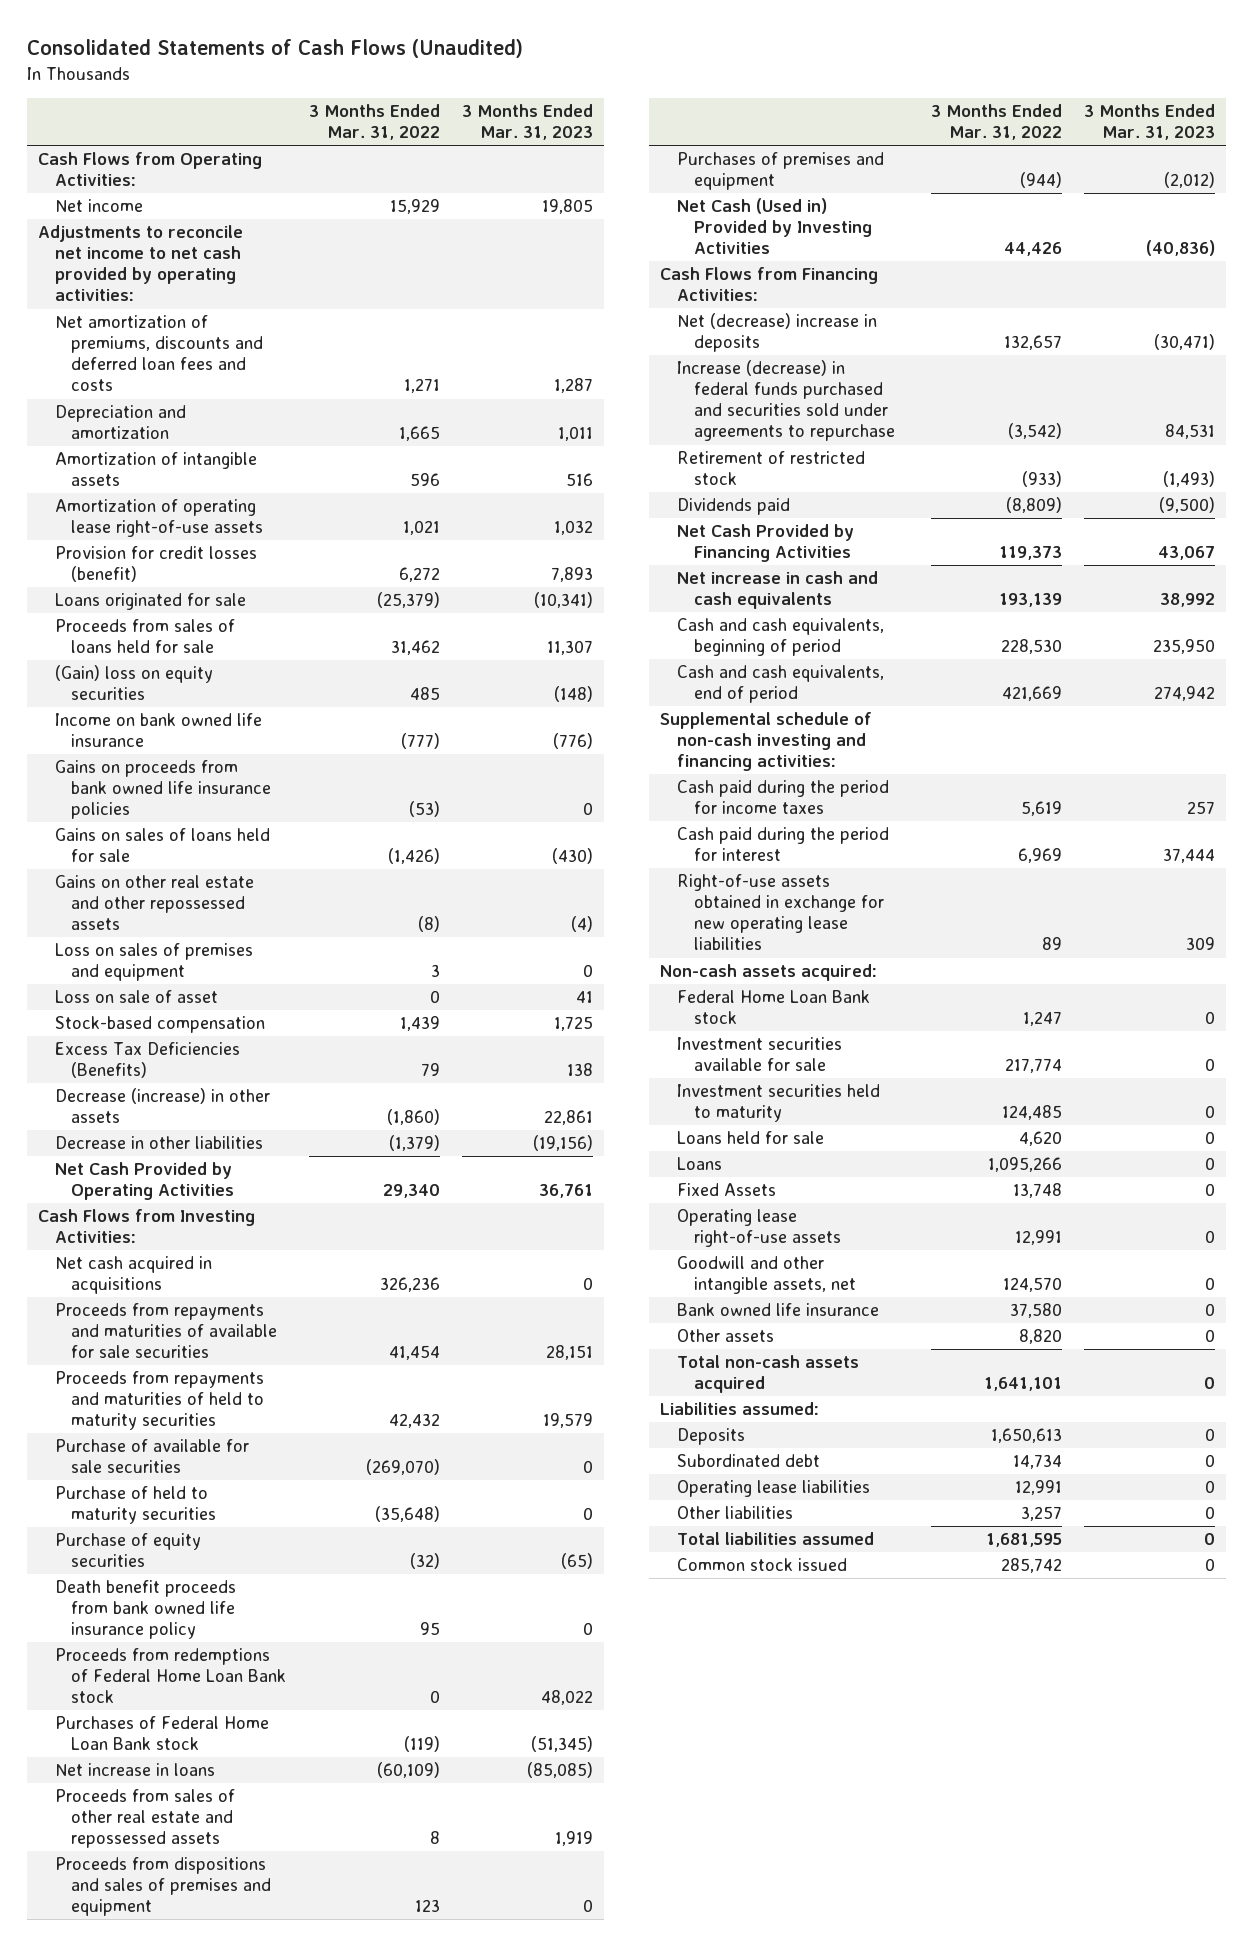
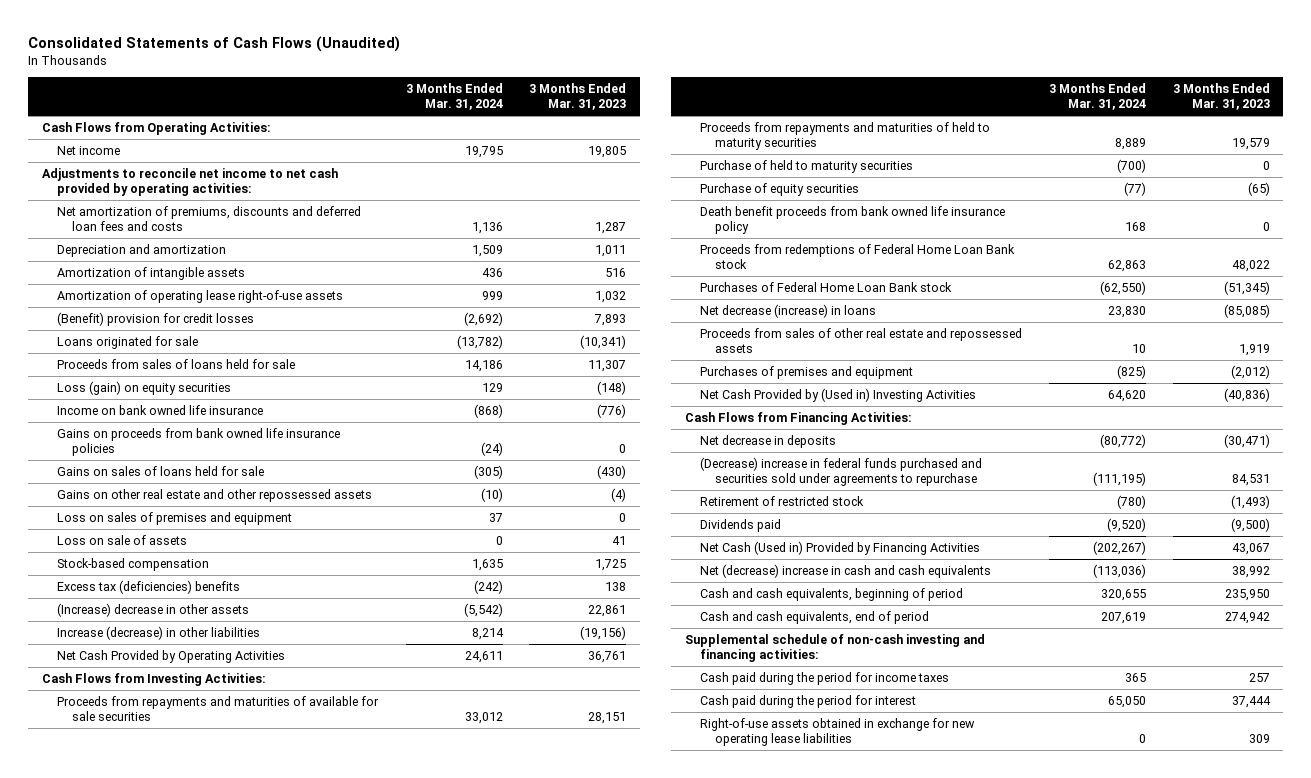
[308,104,440,141] 3 Months Ended Mar. 31, 2022 -> none
none -> [405,83,503,111] 3 Months Ended Mar. 31, 2024
[54,546,257,583] Provision for credit losses (benefit) -> [56,312,254,327] (Benefit) provision for credit losses
[54,665,213,701] (Gain) loss on equity securities -> [56,381,231,396] Loss (gain) on equity securities
[54,990,218,1004] Loss on sale of asset -> [56,535,187,546] Loss on sale of assets
[54,1042,240,1079] Excess Tax Deficiencies (Benefits) -> [56,580,240,595] Excess tax (deficiencies) benefits
[54,1088,270,1124] Decrease (increase) in other assets -> [56,603,249,618] (Increase) decrease in other assets
[54,1136,263,1150] Decrease in other liabilities -> [56,626,260,641] Increase (decrease) in other liabilities
[54,1256,212,1295] Net cash acquired in acquisitions -> none
[54,1439,249,1474] Purchase of available for sale securities -> none
[54,1763,215,1777] Net increase in loans -> [699,304,876,319] Net decrease (increase) in loans
[54,1857,272,1917] Proceeds from dispositions and sales of premises and equipment -> none
[676,198,872,255] Net Cash (Used in) Provided by Investing Activities -> [699,388,976,403] Net Cash Provided by (Used in) Investing Activities
[676,313,877,353] Net (decrease) increase in deposits -> [699,435,836,449] Net decrease in deposits
[676,360,895,442] Increase (decrease) in federal funds purchased and securities sold under agreements to repurchase -> [699,457,982,486] (Decrease) increase in federal funds purchased and securities sold under agreements to repurchase
[676,524,854,563] Net Cash Provided by Financing Activities -> [699,541,980,556] Net Cash (Used in) Provided by Financing Activities
[676,571,878,610] Net increase in cash and cash equivalents -> [699,564,991,579] Net (decrease) increase in cash and cash equivalents
[660,964,878,982] Non-cash assets acquired: -> none
[676,990,870,1025] Federal Home Loan Bank stock -> none
[676,1037,842,1072] Investment securities available for sale -> none
[676,1084,880,1123] Investment securities held to maturity -> none
[676,1131,824,1145] Loans held for sale -> none
[676,1157,722,1171] Loans -> none
[676,1183,776,1197] Fixed Assets -> none
[676,1209,841,1248] Operating lease right-of-use assets -> none
[676,1256,856,1295] Goodwill and other intangible assets, net -> none
[676,1303,879,1317] Bank owned life insurance -> none
[676,1329,774,1343] Other assets -> none
[676,1355,859,1394] Total non-cash assets acquired -> none
[660,1402,820,1416] Liabilities assumed: -> none
[676,1428,745,1446] Deposits -> none
[676,1454,820,1468] Subordinated debt -> none
[676,1480,870,1498] Operating lease liabilities -> none
[676,1506,793,1520] Other liabilities -> none
[676,1532,874,1546] Total liabilities assumed -> none
[676,1558,847,1572] Common stock issued -> none

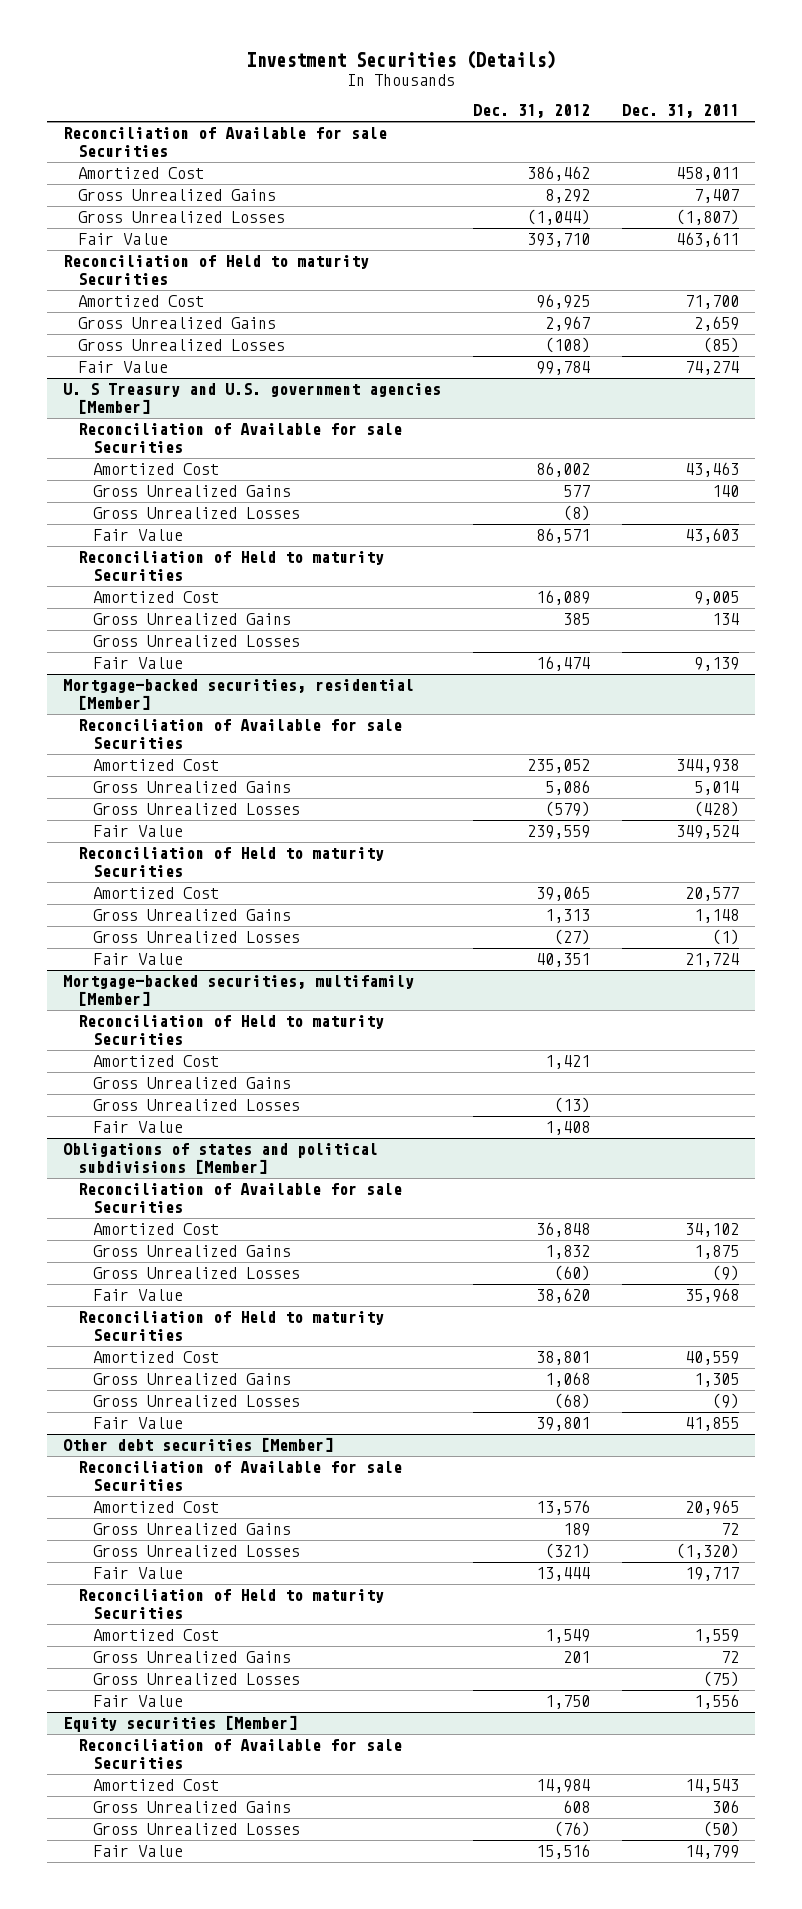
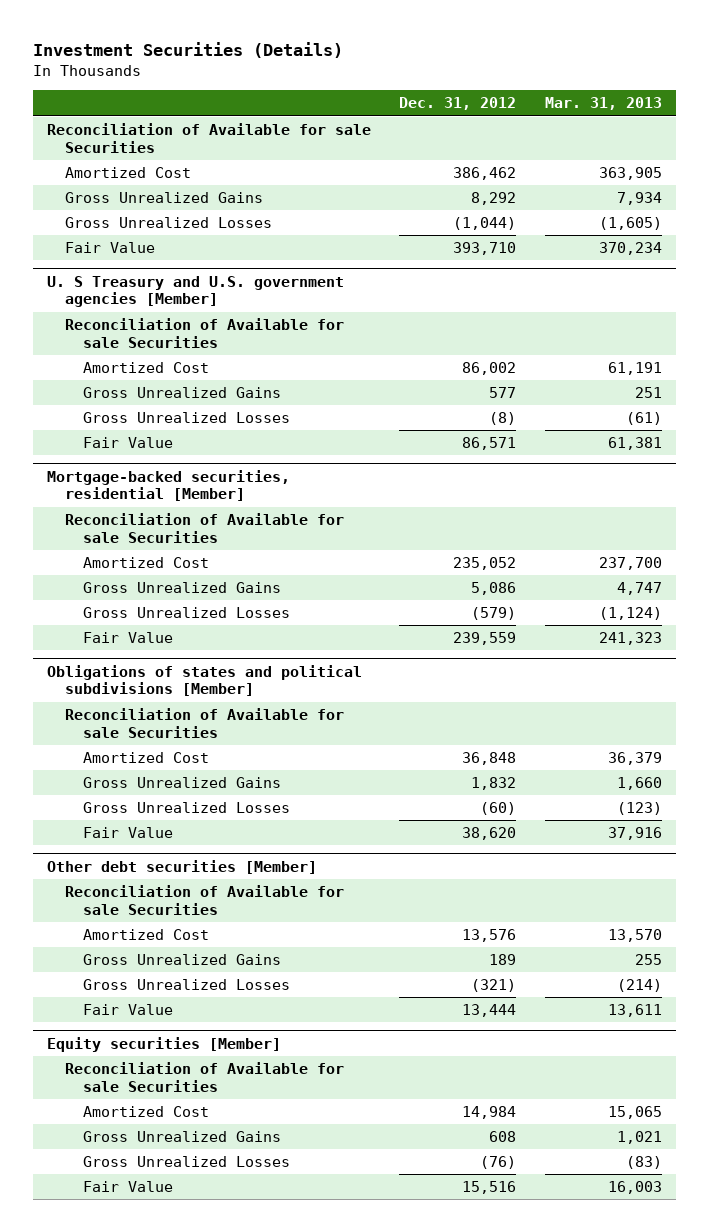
[622,104,740,119] Dec. 31, 2011 -> none
none -> [544,97,662,111] Mar. 31, 2013
[62,255,369,285] Reconciliation of Held to maturity Securities -> none
[77,295,204,308] Amortized Cost -> none
[77,317,276,330] Gross Unrealized Gains -> none
[77,339,285,352] Gross Unrealized Losses -> none
[77,361,168,374] Fair Value -> none
[77,551,384,581] Reconciliation of Held to maturity Securities -> none
[92,591,219,604] Amortized Cost -> none
[92,613,291,626] Gross Unrealized Gains -> none
[92,635,300,648] Gross Unrealized Losses -> none
[92,657,183,670] Fair Value -> none
[77,847,384,877] Reconciliation of Held to maturity Securities -> none
[92,887,219,900] Amortized Cost -> none
[92,909,291,922] Gross Unrealized Gains -> none
[92,931,300,944] Gross Unrealized Losses -> none
[92,953,183,966] Fair Value -> none
[62,975,414,1006] Mortgage-backed securities, multifamily [Member] -> none
[77,1015,384,1045] Reconciliation of Held to maturity Securities -> none
[92,1055,219,1068] Amortized Cost -> none
[92,1077,291,1090] Gross Unrealized Gains -> none
[92,1099,300,1112] Gross Unrealized Losses -> none
[92,1121,183,1134] Fair Value -> none
[77,1311,384,1341] Reconciliation of Held to maturity Securities -> none
[92,1351,219,1364] Amortized Cost -> none
[92,1373,291,1386] Gross Unrealized Gains -> none
[92,1395,300,1408] Gross Unrealized Losses -> none
[92,1417,183,1430] Fair Value -> none
[77,1589,384,1619] Reconciliation of Held to maturity Securities -> none
[92,1629,219,1642] Amortized Cost -> none
[92,1651,291,1664] Gross Unrealized Gains -> none
[92,1673,300,1686] Gross Unrealized Losses -> none
[92,1695,183,1708] Fair Value -> none

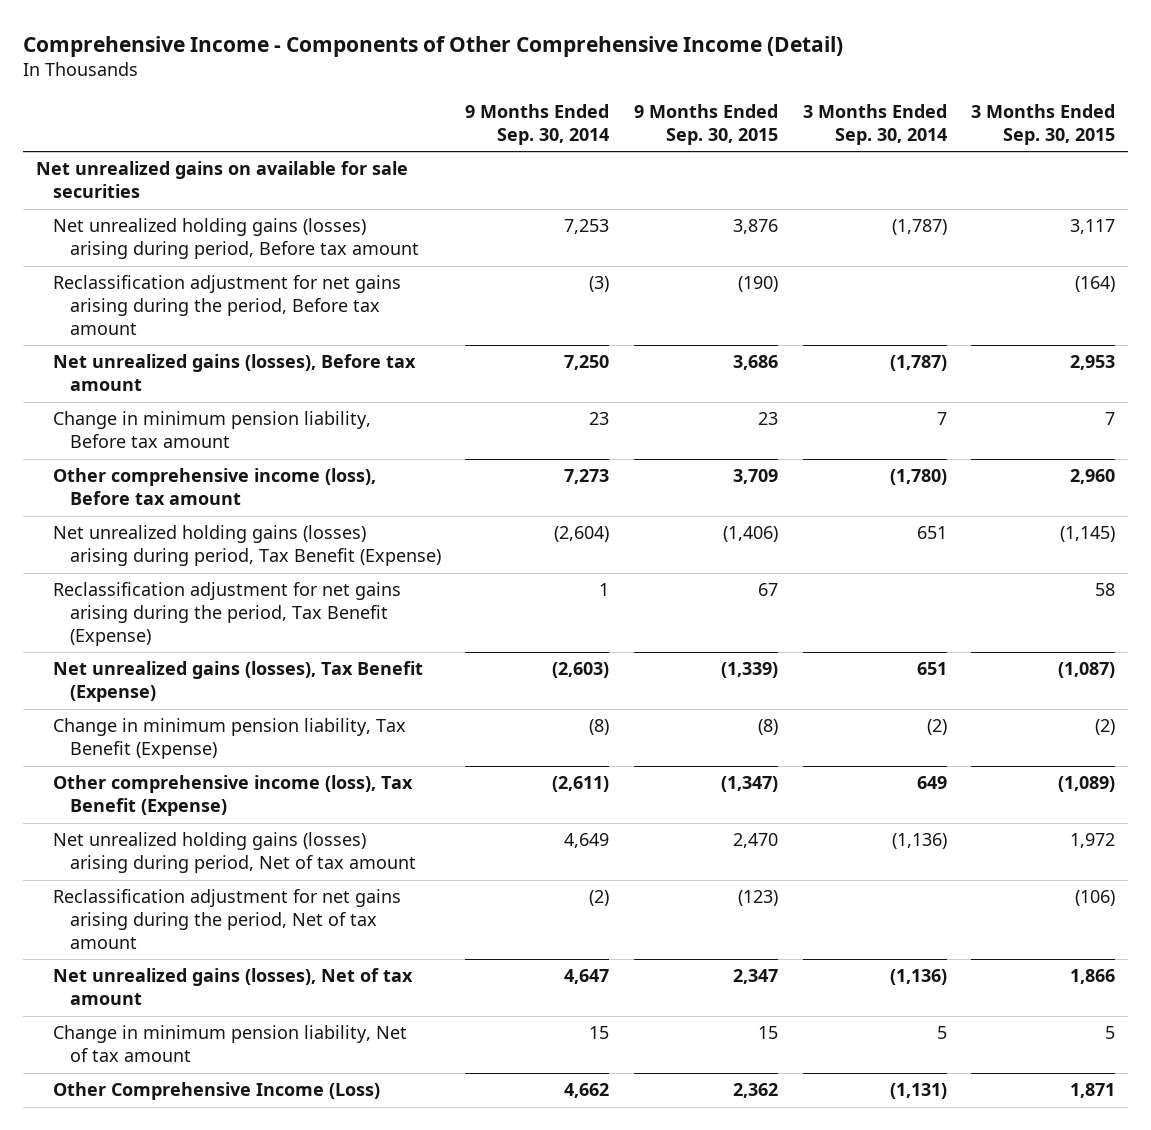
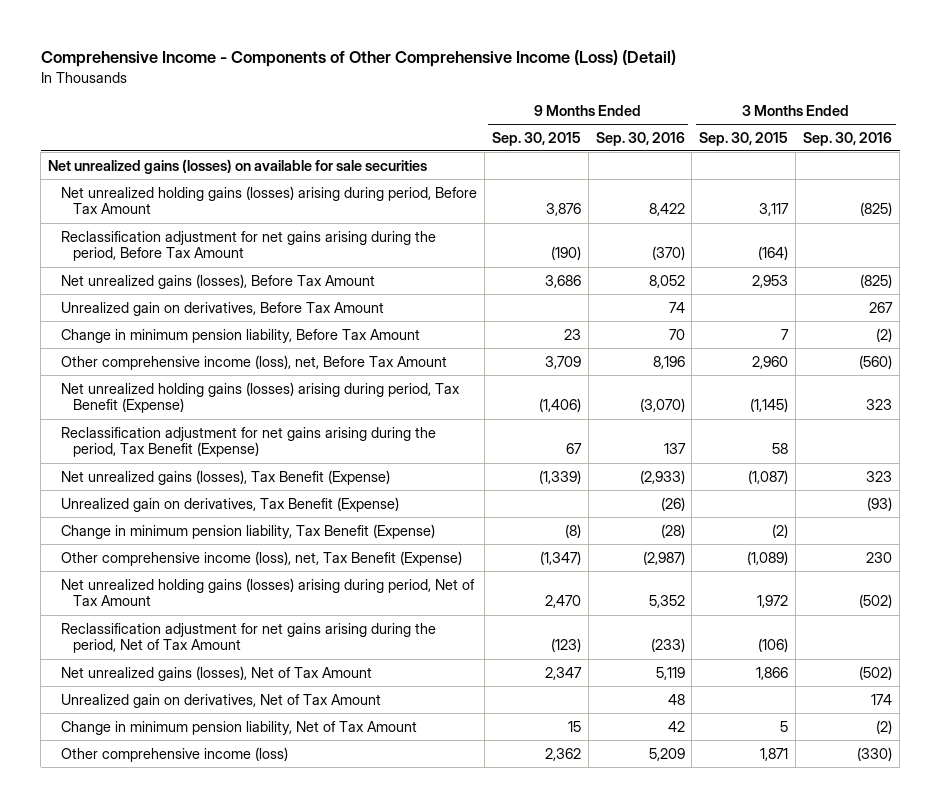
[23,35,844,57] Comprehensive Income - Components of Other Comprehensive Income (Detail) -> [40,50,676,68] Comprehensive Income - Components of Other Comprehensive Income (Loss) (Detail)
[465,103,610,145] 9 Months Ended Sep. 30, 2014 -> none
[802,103,947,145] 3 Months Ended Sep. 30, 2014 -> none
none -> [595,131,685,146] Sep. 30, 2016
none -> [803,131,893,146] Sep. 30, 2016
[35,161,408,199] Net unrealized gains on available for sale securities -> [47,158,427,174] Net unrealized gains (losses) on available for sale securities
[52,218,419,260] Net unrealized holding gains (losses) arising during period, Before tax amount -> [60,185,477,215] Net unrealized holding gains (losses) arising during period, Before Tax Amount
[52,275,401,336] Reclassification adjustment for net gains arising during the period, Before tax amount -> [60,230,436,262] Reclassification adjustment for net gains arising during the period, Before Tax Amount
[52,354,416,392] Net unrealized gains (losses), Before tax amount -> [60,273,375,289] Net unrealized gains (losses), Before Tax Amount
none -> [60,301,384,316] Unrealized gain on derivatives, Before Tax Amount
[52,411,371,449] Change in minimum pension liability, Before tax amount -> [60,328,420,343] Change in minimum pension liability, Before Tax Amount
[52,468,376,506] Other comprehensive income (loss), Before tax amount -> [60,354,447,370] Other comprehensive income (loss), net, Before Tax Amount
none -> [60,496,399,512] Unrealized gain on derivatives, Tax Benefit (Expense)
[52,775,413,817] Other comprehensive income (loss), Tax Benefit (Expense) -> [60,550,462,566] Other comprehensive income (loss), net, Tax Benefit (Expense)
[52,832,416,874] Net unrealized holding gains (losses) arising during period, Net of tax amount -> [60,577,475,607] Net unrealized holding gains (losses) arising during period, Net of Tax Amount
[52,889,401,950] Reclassification adjustment for net gains arising during the period, Net of tax amount -> [60,622,436,654] Reclassification adjustment for net gains arising during the period, Net of Tax Amount
[52,968,413,1006] Net unrealized gains (losses), Net of tax amount -> [60,665,372,681] Net unrealized gains (losses), Net of Tax Amount
none -> [60,693,381,708] Unrealized gain on derivatives, Net of Tax Amount
[52,1025,407,1063] Change in minimum pension liability, Net of tax amount -> [60,720,417,735] Change in minimum pension liability, Net of Tax Amount
[52,1082,380,1101] Other Comprehensive Income (Loss) -> [60,746,288,762] Other comprehensive income (loss)

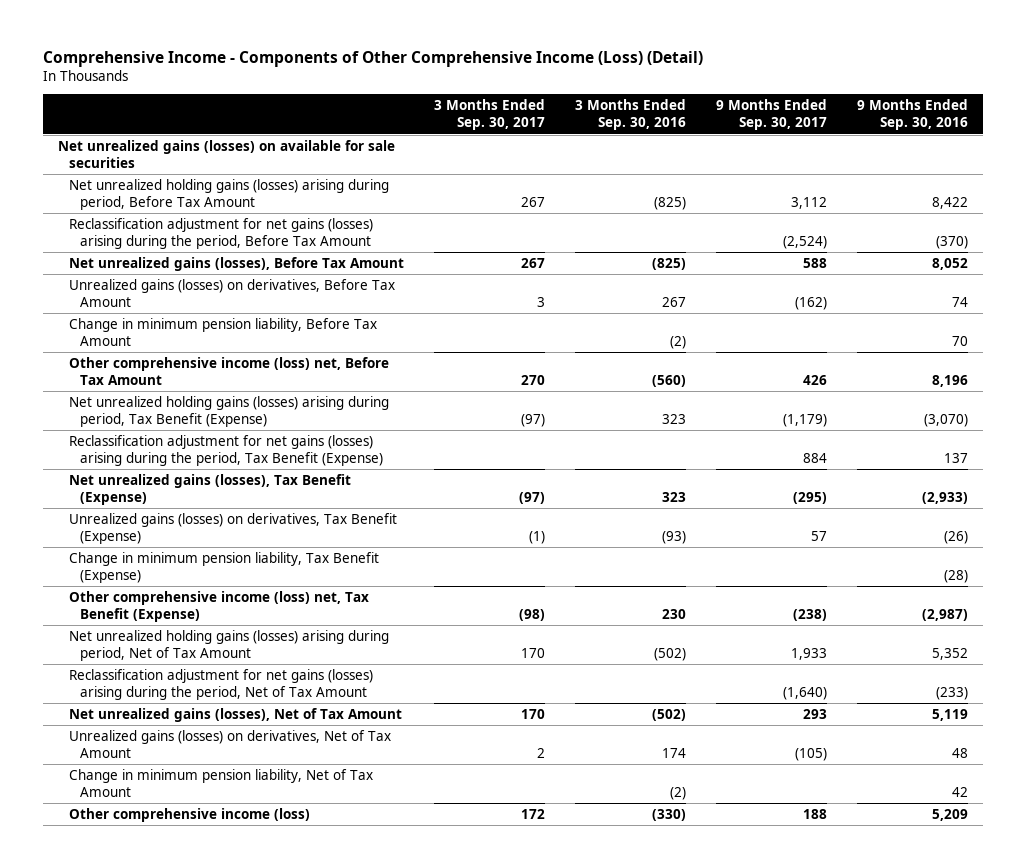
[491,131,581,146] Sep. 30, 2015 -> none
[699,131,789,146] Sep. 30, 2015 -> none
none -> [433,99,545,131] 3 Months Ended Sep. 30, 2017
none -> [716,99,828,131] 9 Months Ended Sep. 30, 2017
[60,230,436,262] Reclassification adjustment for net gains arising during the period, Before Tax Amount -> [68,217,373,249] Reclassification adjustment for net gains (losses) arising during the period, Before Tax Amount
[60,301,384,316] Unrealized gain on derivatives, Before Tax Amount -> [68,278,395,307] Unrealized gains (losses) on derivatives, Before Tax Amount
[60,354,447,370] Other comprehensive income (loss), net, Before Tax Amount -> [68,356,389,385] Other comprehensive income (loss) net, Before Tax Amount
[60,426,436,458] Reclassification adjustment for net gains arising during the period, Tax Benefit (Expense) -> [68,434,383,466] Reclassification adjustment for net gains (losses) arising during the period, Tax Benefit (Expense)
[60,496,399,512] Unrealized gain on derivatives, Tax Benefit (Expense) -> [68,512,397,544] Unrealized gains (losses) on derivatives, Tax Benefit (Expense)
[60,550,462,566] Other comprehensive income (loss), net, Tax Benefit (Expense) -> [68,590,369,622] Other comprehensive income (loss) net, Tax Benefit (Expense)
[60,622,436,654] Reclassification adjustment for net gains arising during the period, Net of Tax Amount -> [68,668,373,700] Reclassification adjustment for net gains (losses) arising during the period, Net of Tax Amount
[60,693,381,708] Unrealized gain on derivatives, Net of Tax Amount -> [68,729,391,758] Unrealized gains (losses) on derivatives, Net of Tax Amount

